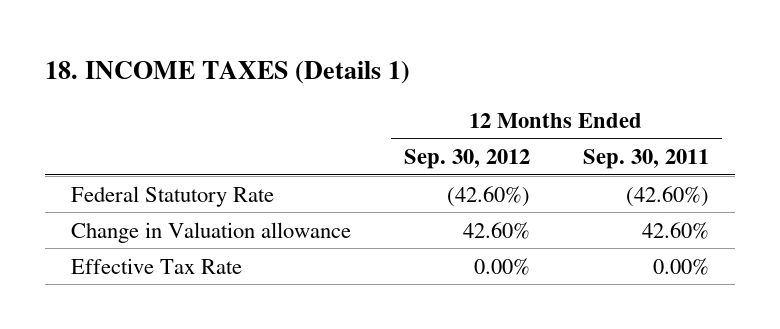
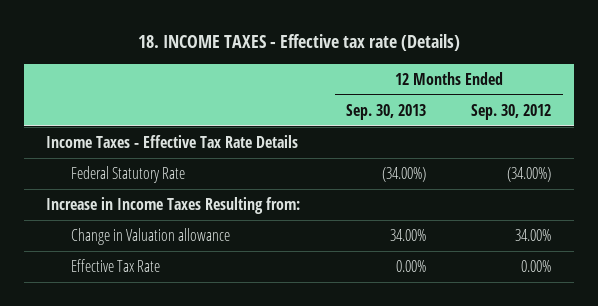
[44,61,410,85] 18. INCOME TAXES (Details 1) -> [137,34,460,52] 18. INCOME TAXES - Effective tax rate (Details)
[582,149,709,170] Sep. 30, 2011 -> none
none -> [345,103,426,120] Sep. 30, 2013
none -> [46,135,299,149] Income Taxes - Effective Tax Rate Details
[446,185,530,207] (42.60%) -> [507,167,552,183] (34.00%)
none -> [46,197,301,215] Increase in Income Taxes Resulting from:
[462,221,530,239] 42.60% -> [515,229,552,242] 34.00%

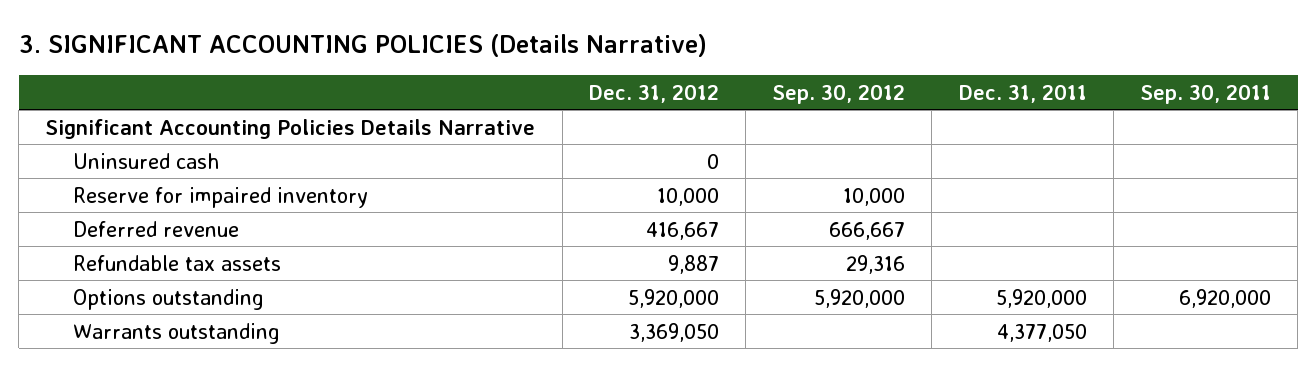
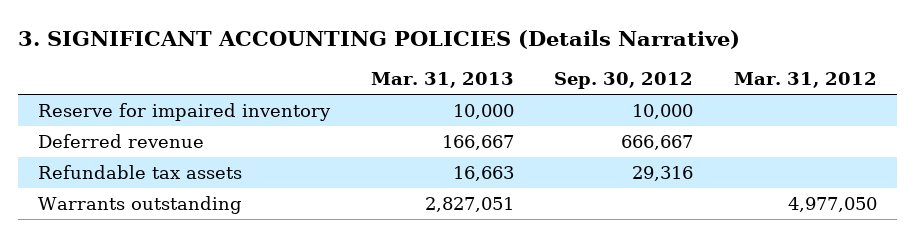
[588,83,719,103] Dec. 31, 2012 -> none
[958,83,1087,103] Dec. 31, 2011 -> none
[1139,83,1271,104] Sep. 30, 2011 -> none
none -> [370,72,514,89] Mar. 31, 2013
none -> [733,72,877,89] Mar. 31, 2012
[45,118,536,139] Significant Accounting Policies Details Narrative -> none
[73,152,220,169] Uninsured cash -> none
[73,288,265,310] Options outstanding -> none

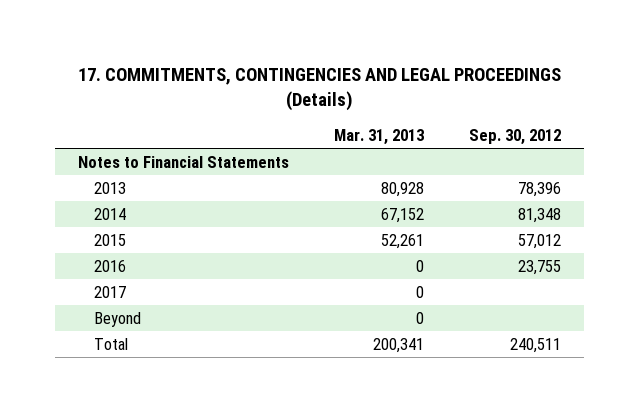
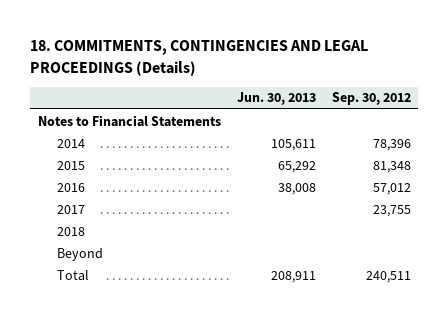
[77,67,561,111] 17. COMMITMENTS, CONTINGENCIES AND LEGAL PROCEEDINGS (Details) -> [29,40,368,76] 18. COMMITMENTS, CONTINGENCIES AND LEGAL PROCEEDINGS (Details)
[334,128,425,145] Mar. 31, 2013 -> none
none -> [236,92,316,106] Jun. 30, 2013
[94,181,127,194] 2013 -> [56,138,85,148] 2014
[94,207,127,220] 2014 -> [56,160,85,170] 2015
[94,233,127,246] 2015 -> [56,182,85,192] 2016
[94,259,127,272] 2016 -> [56,204,85,214] 2017
[94,285,127,298] 2017 -> [56,226,85,236] 2018

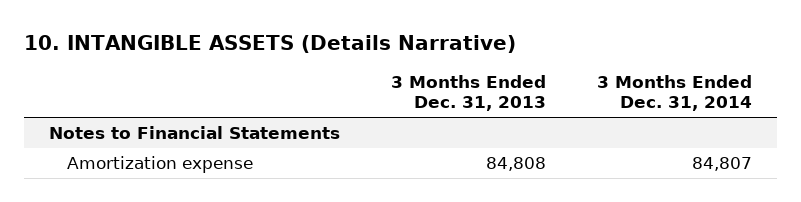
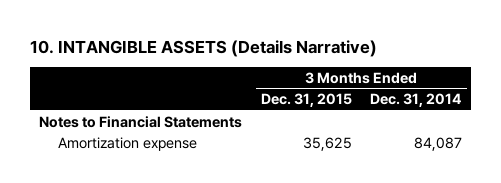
[391,75,547,112] 3 Months Ended Dec. 31, 2013 -> none
none -> [260,93,352,108] Dec. 31, 2015
[692,157,753,172] 84,807 -> [414,136,463,151] 84,087

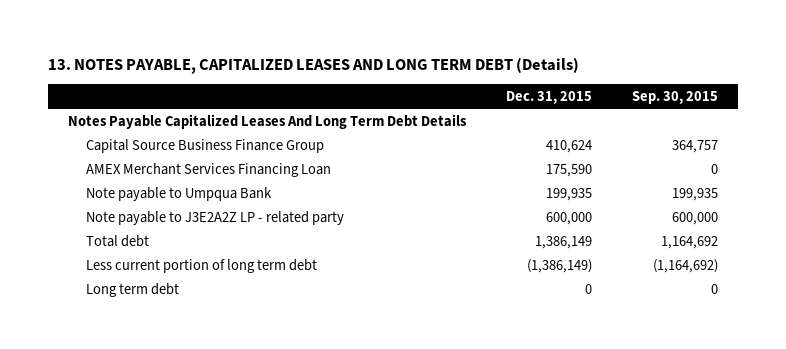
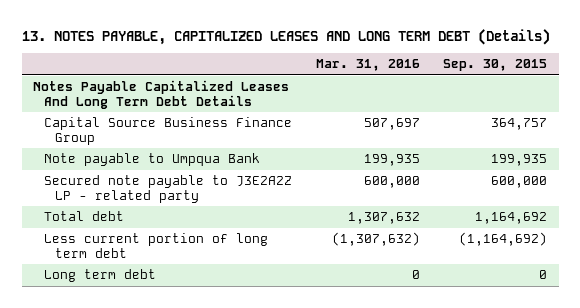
[506,90,593,104] Dec. 31, 2015 -> none
none -> [315,59,420,72] Mar. 31, 2016
[85,162,331,177] AMEX Merchant Services Financing Loan -> none
[85,210,344,225] Note payable to J3E2A2Z LP - related party -> [44,175,293,204] Secured note payable to J3E2A2Z LP - related party

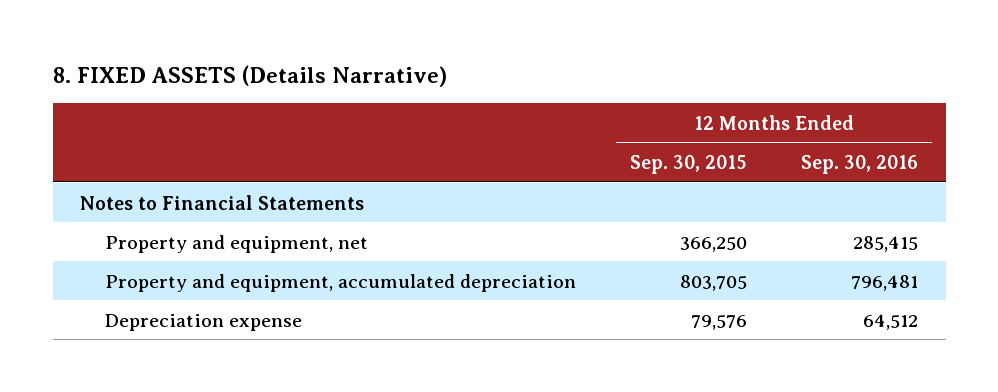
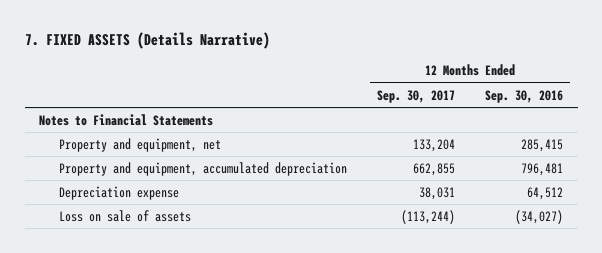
[52,65,447,88] 8. FIXED ASSETS (Details Narrative) -> [24,32,270,50] 7. FIXED ASSETS (Details Narrative)
[629,154,747,174] Sep. 30, 2015 -> none
none -> [377,89,456,103] Sep. 30, 2017
none -> [59,209,192,222] Loss on sale of assets

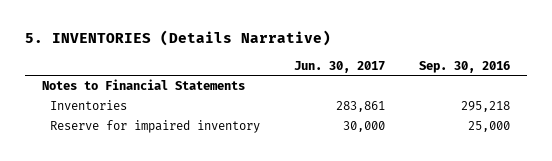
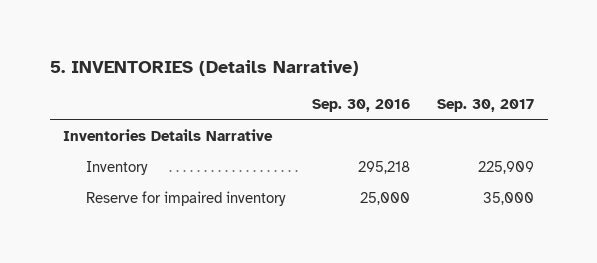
[294,60,386,73] Jun. 30, 2017 -> none
none -> [437,98,535,112] Sep. 30, 2017
[41,79,245,91] Notes to Financial Statements -> none
none -> [63,128,274,141] Inventories Details Narrative
[50,100,128,111] Inventories -> [85,160,148,175] Inventory

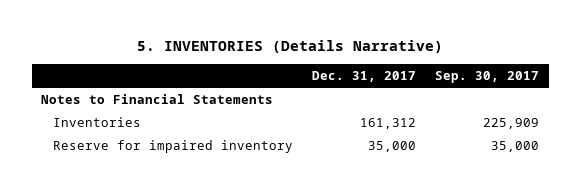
[311,98,410,112] Sep. 30, 2016 -> none
none -> [312,71,417,83] Dec. 31, 2017
[63,128,274,141] Inventories Details Narrative -> none
none -> [41,94,274,105] Notes to Financial Statements
[85,160,148,175] Inventory -> [53,117,142,128] Inventories

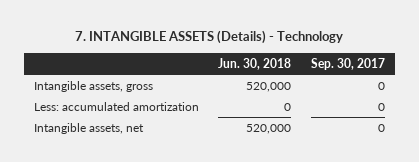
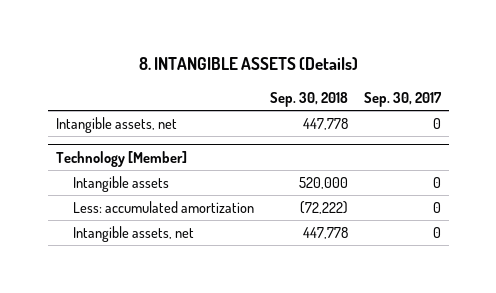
[75,30,344,45] 7. INTANGIBLE ASSETS (Details) - Technology -> [139,57,359,71] 8. INTANGIBLE ASSETS (Details)
[218,57,292,70] Jun. 30, 2018 -> none
none -> [269,91,348,107] Sep. 30, 2018
none -> [55,116,177,133] Intangible assets, net
none -> [55,150,187,167] Technology [Member]
[33,80,153,92] Intangible assets, gross -> [72,175,169,192] Intangible assets

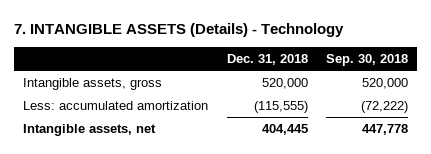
[139,57,359,71] 8. INTANGIBLE ASSETS (Details) -> [14,23,345,38] 7. INTANGIBLE ASSETS (Details) - Technology
[363,91,442,107] Sep. 30, 2017 -> none
none -> [226,54,308,66] Dec. 31, 2018
[55,116,177,133] Intangible assets, net -> none
[55,150,187,167] Technology [Member] -> none
[72,175,169,192] Intangible assets -> [23,77,163,90] Intangible assets, gross

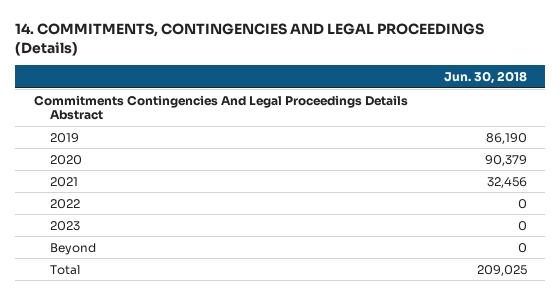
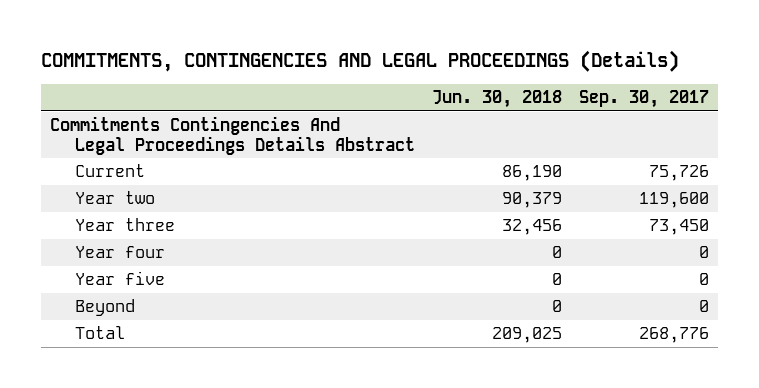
[15,23,485,57] 14. COMMITMENTS, CONTINGENCIES AND LEGAL PROCEEDINGS (Details) -> [41,50,680,73] COMMITMENTS, CONTINGENCIES AND LEGAL PROCEEDINGS (Details)
none -> [579,90,710,109] Sep. 30, 2017
[50,132,80,143] 2019 -> [75,164,146,178] Current
[50,154,83,165] 2020 -> [75,191,156,205] Year two
[50,176,79,187] 2021 -> [75,218,176,232] Year three
[50,198,81,209] 2022 -> [75,246,166,259] Year four
[50,220,81,231] 2023 -> [75,271,166,286] Year five

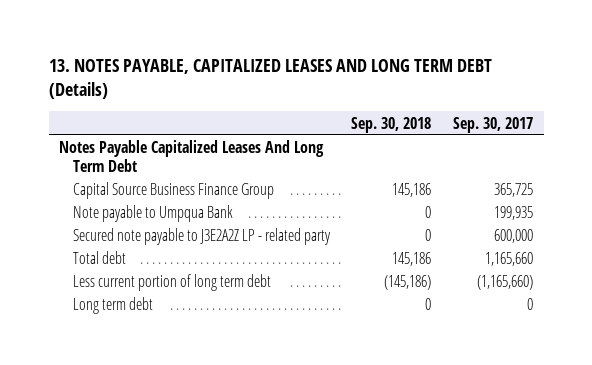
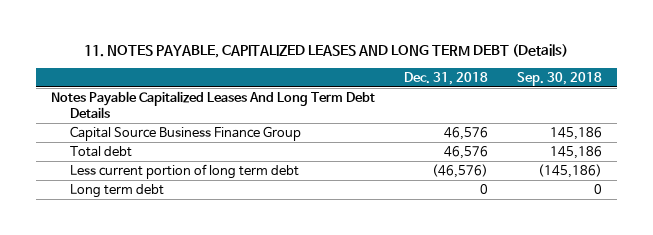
[48,59,492,100] 13. NOTES PAYABLE, CAPITALIZED LEASES AND LONG TERM DEBT (Details) -> [84,44,569,59] 11. NOTES PAYABLE, CAPITALIZED LEASES AND LONG TERM DEBT (Details)
[453,116,534,133] Sep. 30, 2017 -> none
none -> [403,71,488,85] Dec. 31, 2018
[59,140,325,172] Notes Payable Capitalized Leases And Long Term Debt -> [50,90,375,118] Notes Payable Capitalized Leases And Long Term Debt Details
[72,205,233,223] Note payable to Umpqua Bank -> none
[72,228,331,246] Secured note payable to J3E2A2Z LP - related party -> none

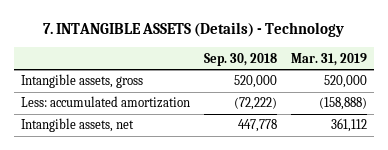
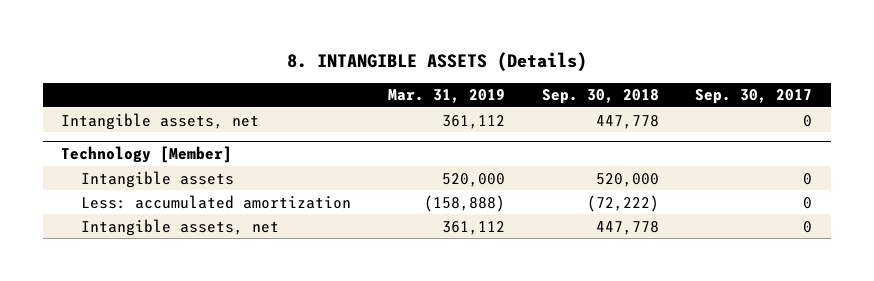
[43,22,345,38] 7. INTANGIBLE ASSETS (Details) - Technology -> [286,52,587,73] 8. INTANGIBLE ASSETS (Details)
none -> [695,89,813,105] Sep. 30, 2017
none -> [61,112,260,130] Intangible assets, net
none -> [61,146,233,164] Technology [Member]
[21,74,144,89] Intangible assets, gross -> [81,170,235,188] Intangible assets

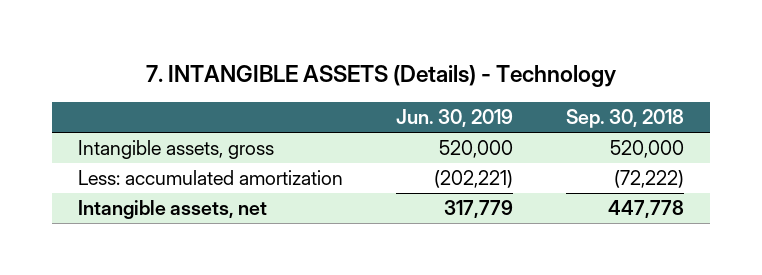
[286,52,587,73] 8. INTANGIBLE ASSETS (Details) -> [145,65,616,88] 7. INTANGIBLE ASSETS (Details) - Technology
[387,89,505,104] Mar. 31, 2019 -> none
[695,89,813,105] Sep. 30, 2017 -> none
none -> [395,109,513,128] Jun. 30, 2019
[61,112,260,130] Intangible assets, net -> none
[61,146,233,164] Technology [Member] -> none
[81,170,235,188] Intangible assets -> [78,140,275,160] Intangible assets, gross

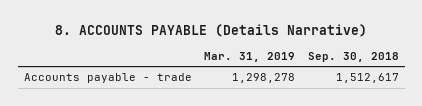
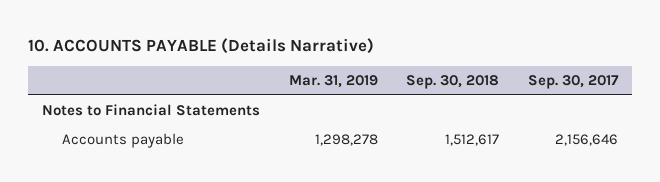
[55,23,368,37] 8. ACCOUNTS PAYABLE (Details Narrative) -> [28,38,375,55] 10. ACCOUNTS PAYABLE (Details Narrative)
none -> [527,74,619,89] Sep. 30, 2017
none -> [42,104,261,117] Notes to Financial Statements
[23,73,192,84] Accounts payable - trade -> [62,133,185,149] Accounts payable

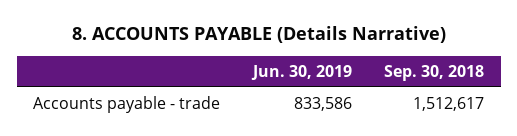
[28,38,375,55] 10. ACCOUNTS PAYABLE (Details Narrative) -> [71,26,446,44] 8. ACCOUNTS PAYABLE (Details Narrative)
[288,74,378,88] Mar. 31, 2019 -> none
[527,74,619,89] Sep. 30, 2017 -> none
none -> [250,64,352,80] Jun. 30, 2019
[42,104,261,117] Notes to Financial Statements -> none
[62,133,185,149] Accounts payable -> [32,95,220,113] Accounts payable - trade

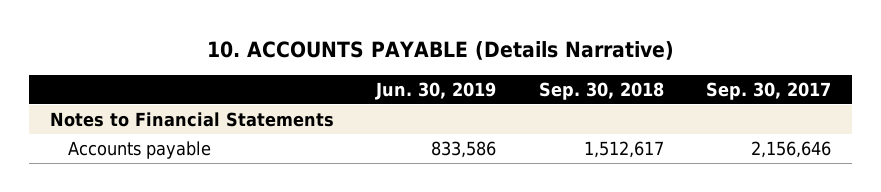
[71,26,446,44] 8. ACCOUNTS PAYABLE (Details Narrative) -> [207,40,675,60] 10. ACCOUNTS PAYABLE (Details Narrative)
none -> [706,81,832,100] Sep. 30, 2017
none -> [49,112,334,128] Notes to Financial Statements
[32,95,220,113] Accounts payable - trade -> [68,141,212,160] Accounts payable

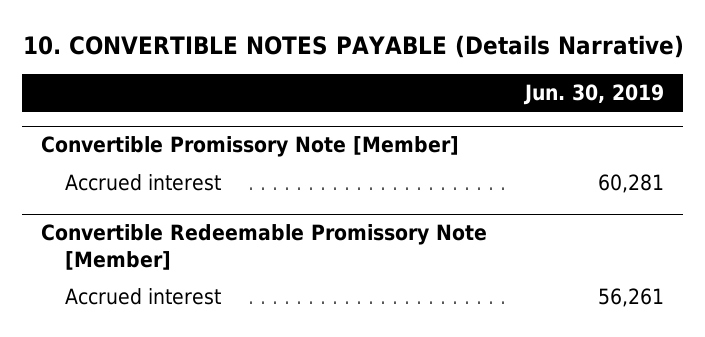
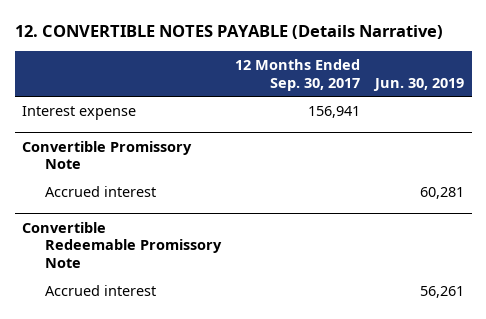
[22,34,684,58] 10. CONVERTIBLE NOTES PAYABLE (Details Narrative) -> [14,24,443,39] 12. CONVERTIBLE NOTES PAYABLE (Details Narrative)
none -> [235,59,361,91] 12 Months Ended Sep. 30, 2017
none -> [21,105,136,120] Interest expense
[41,136,460,158] Convertible Promissory Note [Member] -> [21,140,192,170] Convertible Promissory Note
[41,224,488,270] Convertible Redeemable Promissory Note [Member] -> [21,221,222,269] Convertible Redeemable Promissory Note

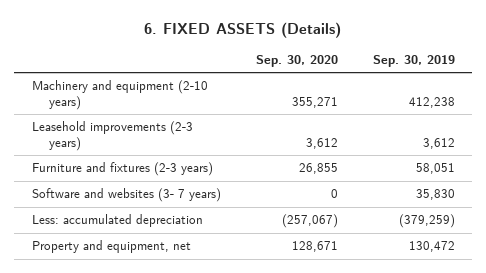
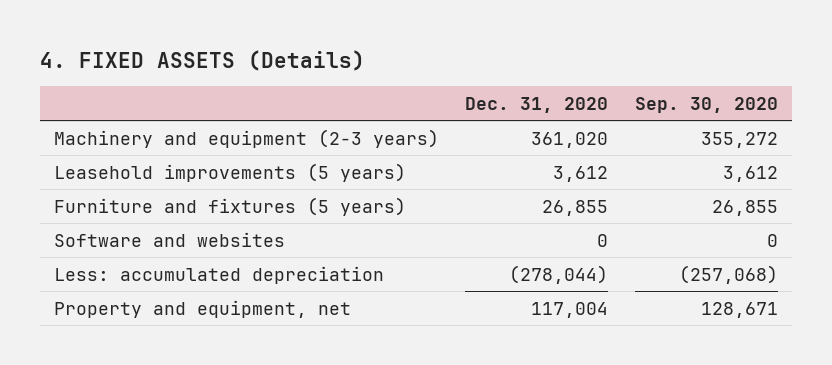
[144,21,342,38] 6. FIXED ASSETS (Details) -> [40,50,366,72] 4. FIXED ASSETS (Details)
[372,54,455,67] Sep. 30, 2019 -> none
none -> [465,96,609,113] Dec. 31, 2020
[31,80,208,111] Machinery and equipment (2-10 years) -> [53,128,439,148] Machinery and equipment (2-3 years)
[291,97,338,109] 355,271 -> [701,131,779,148] 355,272
[31,121,193,152] Leasehold improvements (2-3 years) -> [53,162,406,182] Leasehold improvements (5 years)
[31,162,213,177] Furniture and fixtures (2-3 years) -> [53,196,406,216] Furniture and fixtures (5 years)
[31,188,221,203] Software and websites (3- 7 years) -> [53,231,285,247] Software and websites
[281,214,338,229] (257,067) -> [679,264,779,284] (257,068)

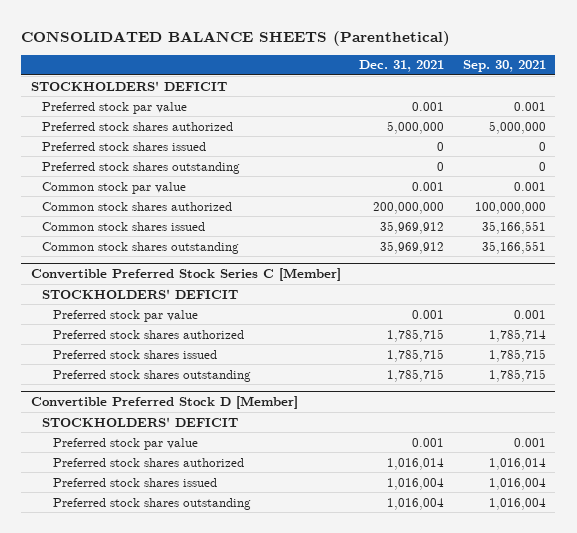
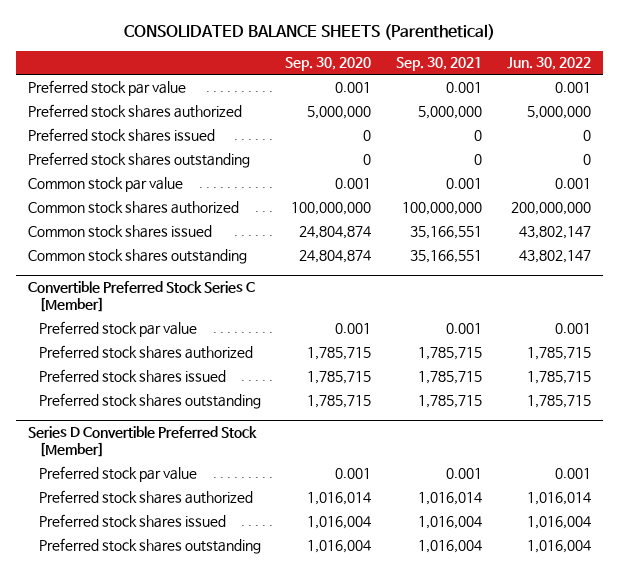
[359,60,445,73] Dec. 31, 2021 -> none
none -> [285,57,372,72] Sep. 30, 2020
none -> [506,57,591,71] Jun. 30, 2022
[30,80,227,91] STOCKHOLDERS' DEFICIT -> none
[41,288,238,299] STOCKHOLDERS' DEFICIT -> none
[489,328,547,342] 1,785,714 -> [418,346,483,360] 1,785,715
[41,416,238,427] STOCKHOLDERS' DEFICIT -> none
[30,396,298,410] Convertible Preferred Stock D [Member] -> [28,426,258,457] Series D Convertible Preferred Stock [Member]

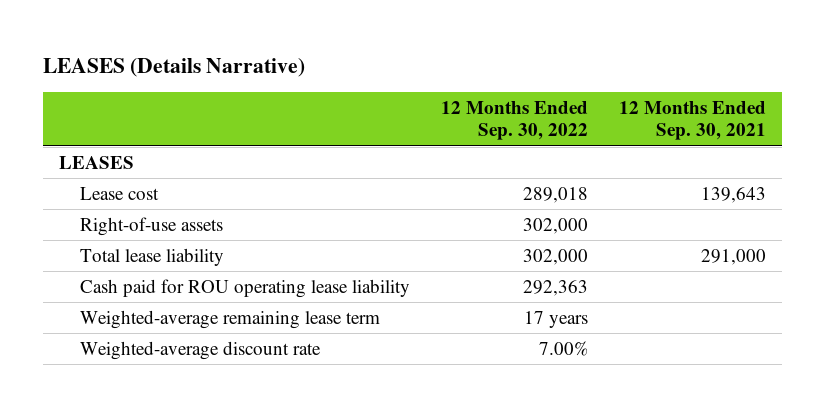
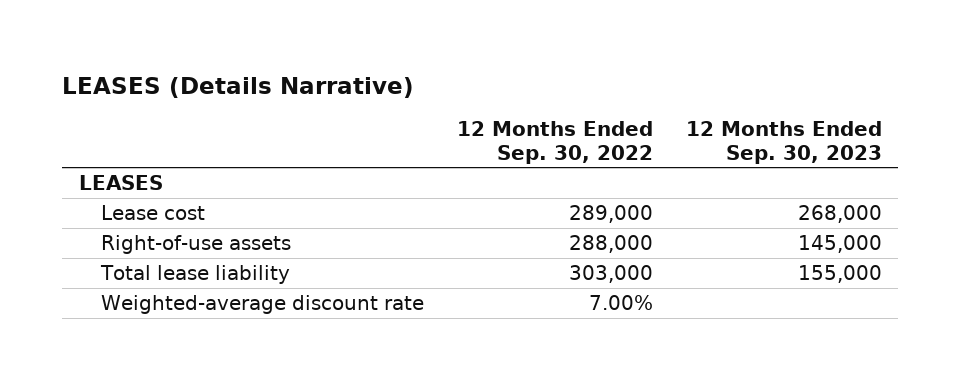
[619,100,767,141] 12 Months Ended Sep. 30, 2021 -> none
none -> [685,120,882,164] 12 Months Ended Sep. 30, 2023
[79,278,410,298] Cash paid for ROU operating lease liability -> none
[79,309,380,329] Weighted-average remaining lease term -> none
[522,186,588,203] 289,018 -> [568,205,653,224] 289,000
[522,217,588,234] 302,000 -> [568,235,653,254] 288,000
[522,248,588,265] 302,000 -> [568,265,653,284] 303,000

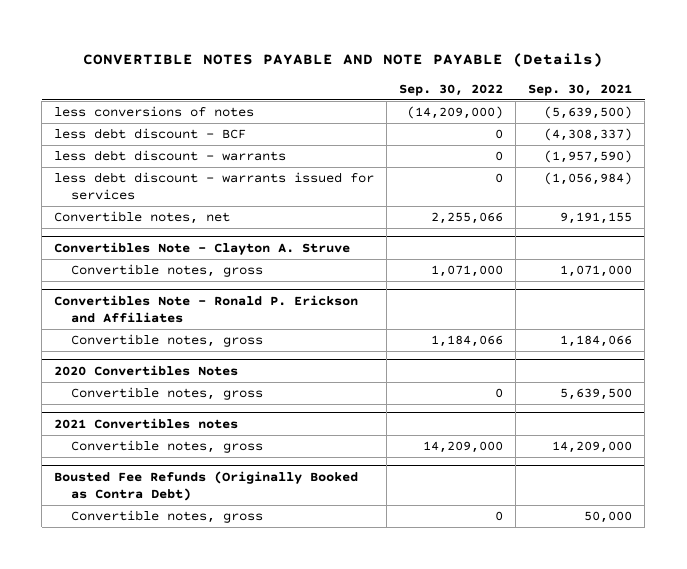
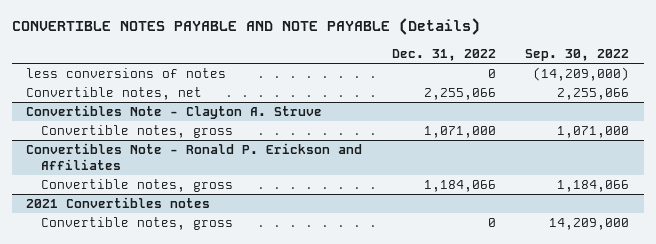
[528,83,633,96] Sep. 30, 2021 -> none
none -> [391,49,496,62] Dec. 31, 2022
[54,128,247,140] less debt discount - BCF -> none
[54,150,287,162] less debt discount - warrants -> none
[54,172,375,201] less debt discount - warrants issued for services -> none
[54,364,239,376] 2020 Convertibles Notes -> none
[70,387,263,401] Convertible notes, gross -> none
[54,470,359,501] Bousted Fee Refunds (Originally Booked as Contra Debt) -> none
[70,510,263,524] Convertible notes, gross -> none

